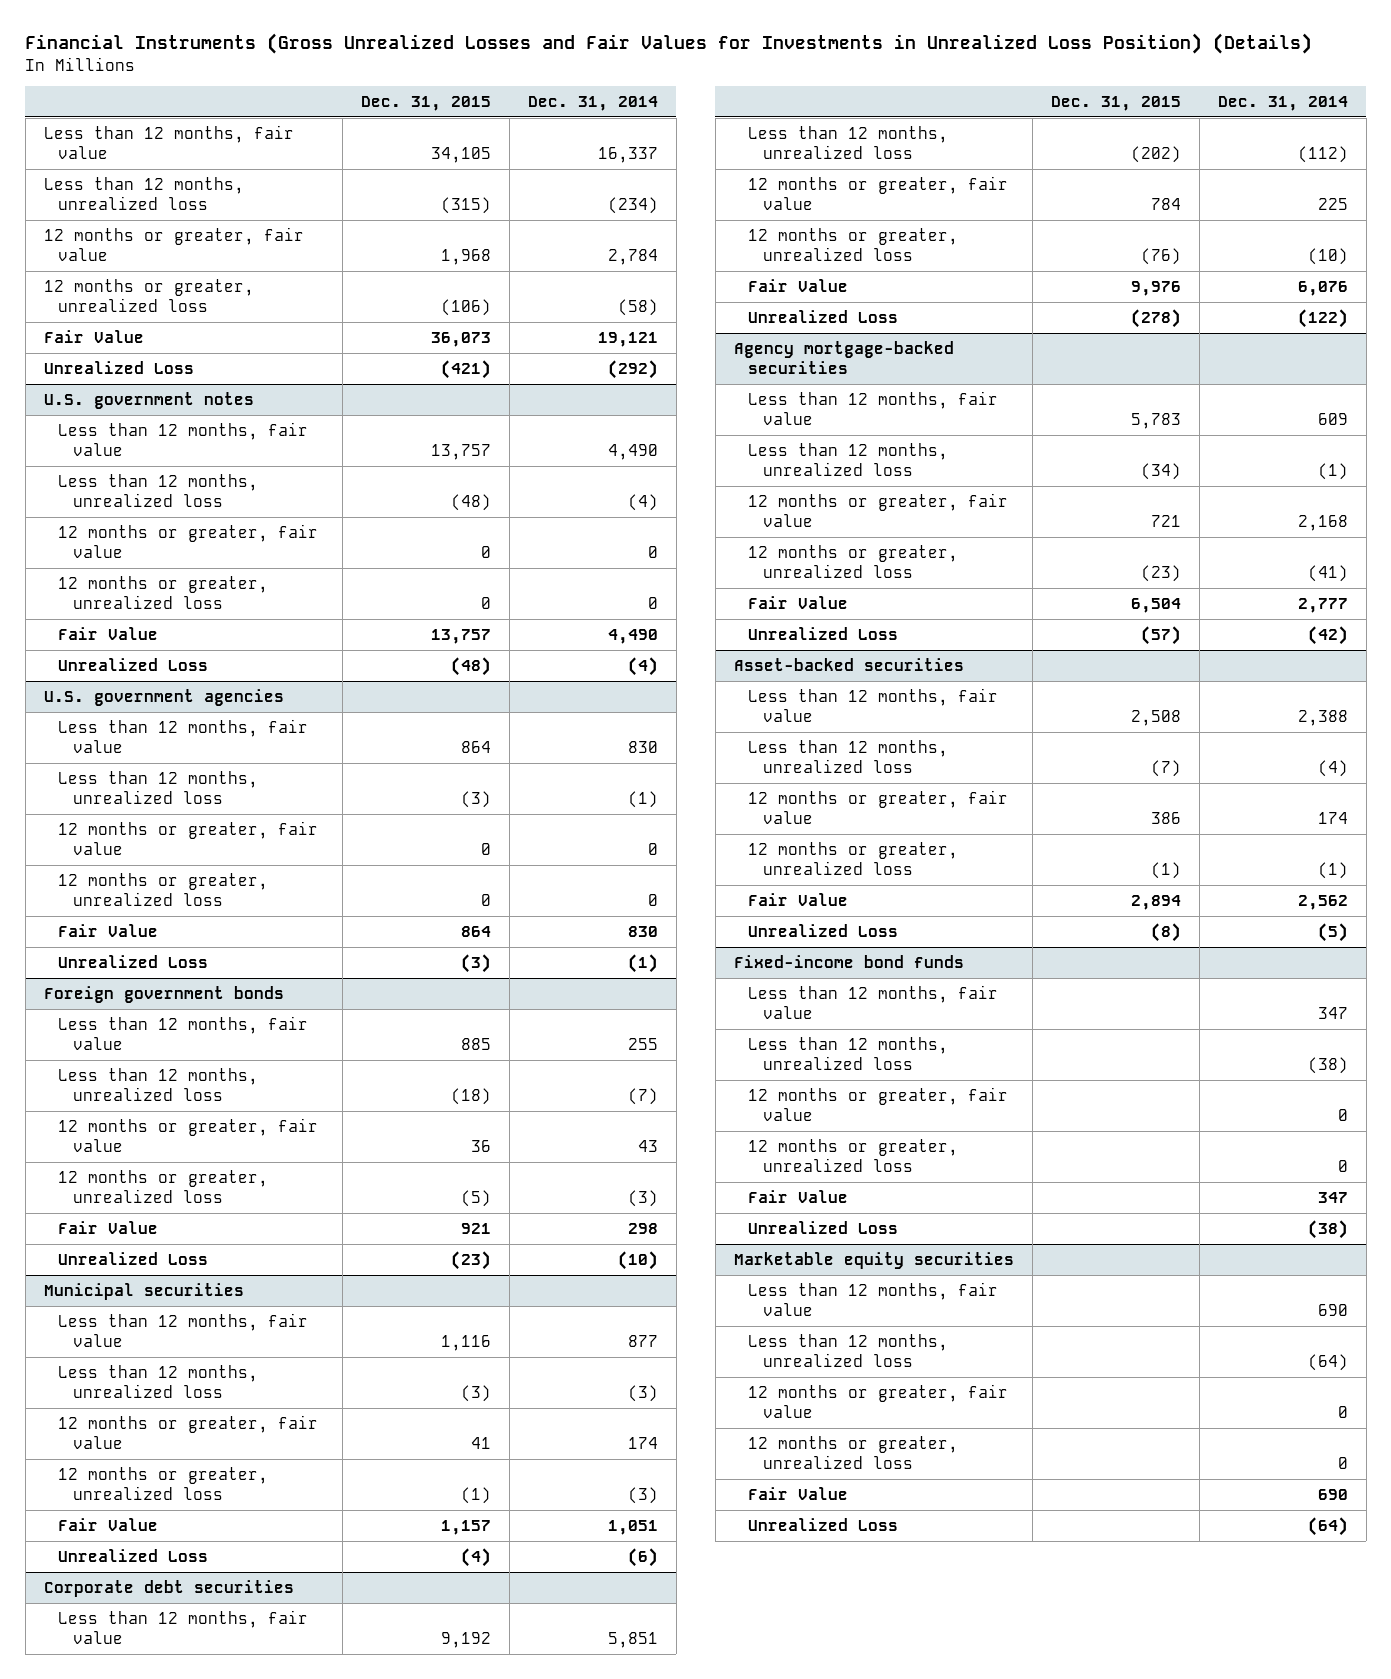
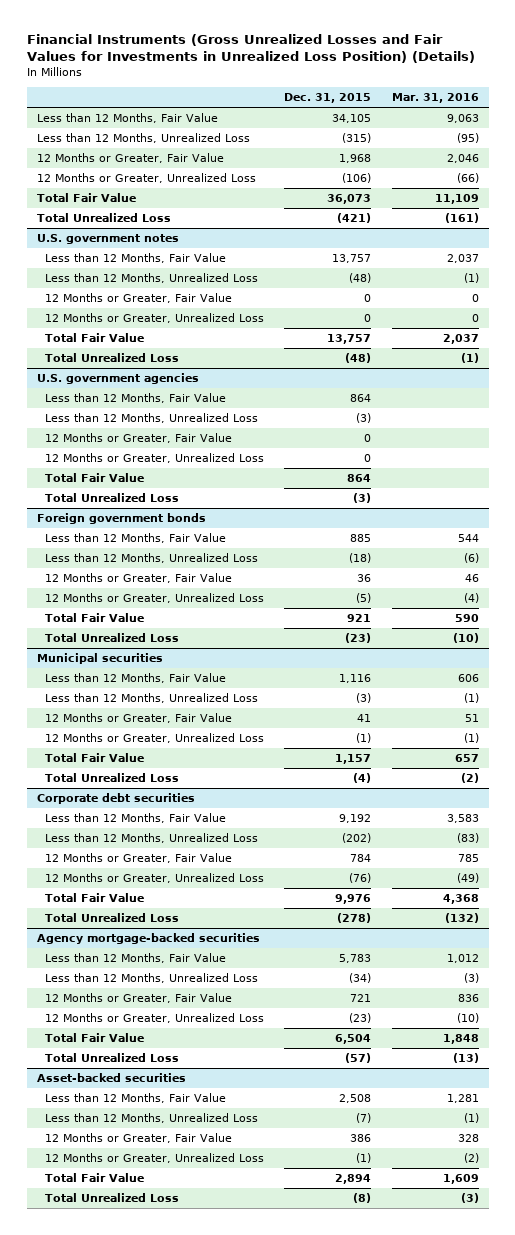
[527,96,658,112] Dec. 31, 2014 -> none
none -> [391,92,479,103] Mar. 31, 2016
[43,124,294,159] Less than 12 months, fair value -> [36,113,218,124] Less than 12 Months, Fair Value
[43,176,244,210] Less than 12 months, unrealized loss -> [36,133,250,144] Less than 12 Months, Unrealized Loss
[43,226,304,261] 12 months or greater, fair value -> [36,153,224,164] 12 Months or Greater, Fair Value
[43,278,254,312] 12 months or greater, unrealized loss -> [36,173,256,184] 12 Months or Greater, Unrealized Loss
[43,329,144,343] Fair Value -> [36,193,136,203] Total Fair Value
[43,360,194,374] Unrealized Loss -> [36,213,171,223] Total Unrealized Loss
[58,421,309,456] Less than 12 months, fair value -> [44,253,226,264] Less than 12 Months, Fair Value
[58,473,259,507] Less than 12 months, unrealized loss -> [44,273,258,284] Less than 12 Months, Unrealized Loss
[58,523,319,558] 12 months or greater, fair value -> [44,293,232,304] 12 Months or Greater, Fair Value
[58,575,269,609] 12 months or greater, unrealized loss -> [44,313,264,324] 12 Months or Greater, Unrealized Loss
[58,626,159,640] Fair Value -> [44,333,144,343] Total Fair Value
[58,657,209,671] Unrealized Loss -> [44,353,179,363] Total Unrealized Loss
[58,718,309,753] Less than 12 months, fair value -> [44,393,226,404] Less than 12 Months, Fair Value
[58,770,259,804] Less than 12 months, unrealized loss -> [44,413,258,424] Less than 12 Months, Unrealized Loss
[58,820,319,855] 12 months or greater, fair value -> [44,433,232,444] 12 Months or Greater, Fair Value
[58,872,269,906] 12 months or greater, unrealized loss -> [44,453,264,464] 12 Months or Greater, Unrealized Loss
[58,923,159,937] Fair Value -> [44,473,144,483] Total Fair Value
[58,954,209,968] Unrealized Loss -> [44,493,179,503] Total Unrealized Loss
[58,1015,309,1050] Less than 12 months, fair value -> [44,533,226,544] Less than 12 Months, Fair Value
[58,1067,259,1101] Less than 12 months, unrealized loss -> [44,553,258,564] Less than 12 Months, Unrealized Loss
[58,1117,319,1152] 12 months or greater, fair value -> [44,573,232,584] 12 Months or Greater, Fair Value
[58,1169,269,1203] 12 months or greater, unrealized loss -> [44,593,264,604] 12 Months or Greater, Unrealized Loss
[58,1220,159,1234] Fair Value -> [44,613,144,623] Total Fair Value
[58,1251,209,1265] Unrealized Loss -> [44,633,179,643] Total Unrealized Loss
[58,1312,309,1347] Less than 12 months, fair value -> [44,673,226,684] Less than 12 Months, Fair Value
[58,1364,259,1398] Less than 12 months, unrealized loss -> [44,693,258,704] Less than 12 Months, Unrealized Loss
[58,1414,319,1449] 12 months or greater, fair value -> [44,713,232,724] 12 Months or Greater, Fair Value
[58,1466,269,1500] 12 months or greater, unrealized loss -> [44,733,264,744] 12 Months or Greater, Unrealized Loss
[58,1517,159,1531] Fair Value -> [44,753,144,763] Total Fair Value
[58,1548,209,1562] Unrealized Loss -> [44,773,179,783] Total Unrealized Loss
[58,1609,309,1644] Less than 12 months, fair value -> [44,813,226,824] Less than 12 Months, Fair Value
[748,125,949,159] Less than 12 months, unrealized loss -> [44,833,258,844] Less than 12 Months, Unrealized Loss
[748,175,1009,210] 12 months or greater, fair value -> [44,853,232,864] 12 Months or Greater, Fair Value
[748,227,959,261] 12 months or greater, unrealized loss -> [44,873,264,884] 12 Months or Greater, Unrealized Loss
[748,278,849,292] Fair Value -> [44,893,144,903] Total Fair Value
[748,309,899,323] Unrealized Loss -> [44,913,179,923] Total Unrealized Loss
[748,390,999,425] Less than 12 months, fair value -> [44,953,226,964] Less than 12 Months, Fair Value
[748,442,949,476] Less than 12 months, unrealized loss -> [44,973,258,984] Less than 12 Months, Unrealized Loss
[748,492,1009,527] 12 months or greater, fair value -> [44,993,232,1004] 12 Months or Greater, Fair Value
[748,544,959,578] 12 months or greater, unrealized loss -> [44,1013,264,1024] 12 Months or Greater, Unrealized Loss
[748,595,849,609] Fair Value -> [44,1033,144,1043] Total Fair Value
[748,626,899,640] Unrealized Loss -> [44,1053,179,1063] Total Unrealized Loss
[733,954,964,968] Fixed-income bond funds -> none
[748,984,999,1019] Less than 12 months, fair value -> none
[748,1036,949,1070] Less than 12 months, unrealized loss -> none
[748,1086,1009,1121] 12 months or greater, fair value -> none
[748,1138,959,1172] 12 months or greater, unrealized loss -> none
[748,1189,849,1203] Fair Value -> none
[748,1220,899,1234] Unrealized Loss -> none
[733,1251,1014,1269] Marketable equity securities -> none
[748,1281,999,1316] Less than 12 months, fair value -> none
[748,1333,949,1367] Less than 12 months, unrealized loss -> none
[748,1383,1009,1418] 12 months or greater, fair value -> none
[748,1435,959,1469] 12 months or greater, unrealized loss -> none
[748,1486,849,1500] Fair Value -> none
[748,1517,899,1531] Unrealized Loss -> none
[748,687,999,722] Less than 12 months, fair value -> [44,1093,226,1104] Less than 12 Months, Fair Value
[748,739,949,773] Less than 12 months, unrealized loss -> [44,1113,258,1124] Less than 12 Months, Unrealized Loss
[748,789,1009,824] 12 months or greater, fair value -> [44,1133,232,1144] 12 Months or Greater, Fair Value
[748,841,959,875] 12 months or greater, unrealized loss -> [44,1153,264,1164] 12 Months or Greater, Unrealized Loss
[748,892,849,906] Fair Value -> [44,1173,144,1183] Total Fair Value
[748,923,899,937] Unrealized Loss -> [44,1193,179,1203] Total Unrealized Loss

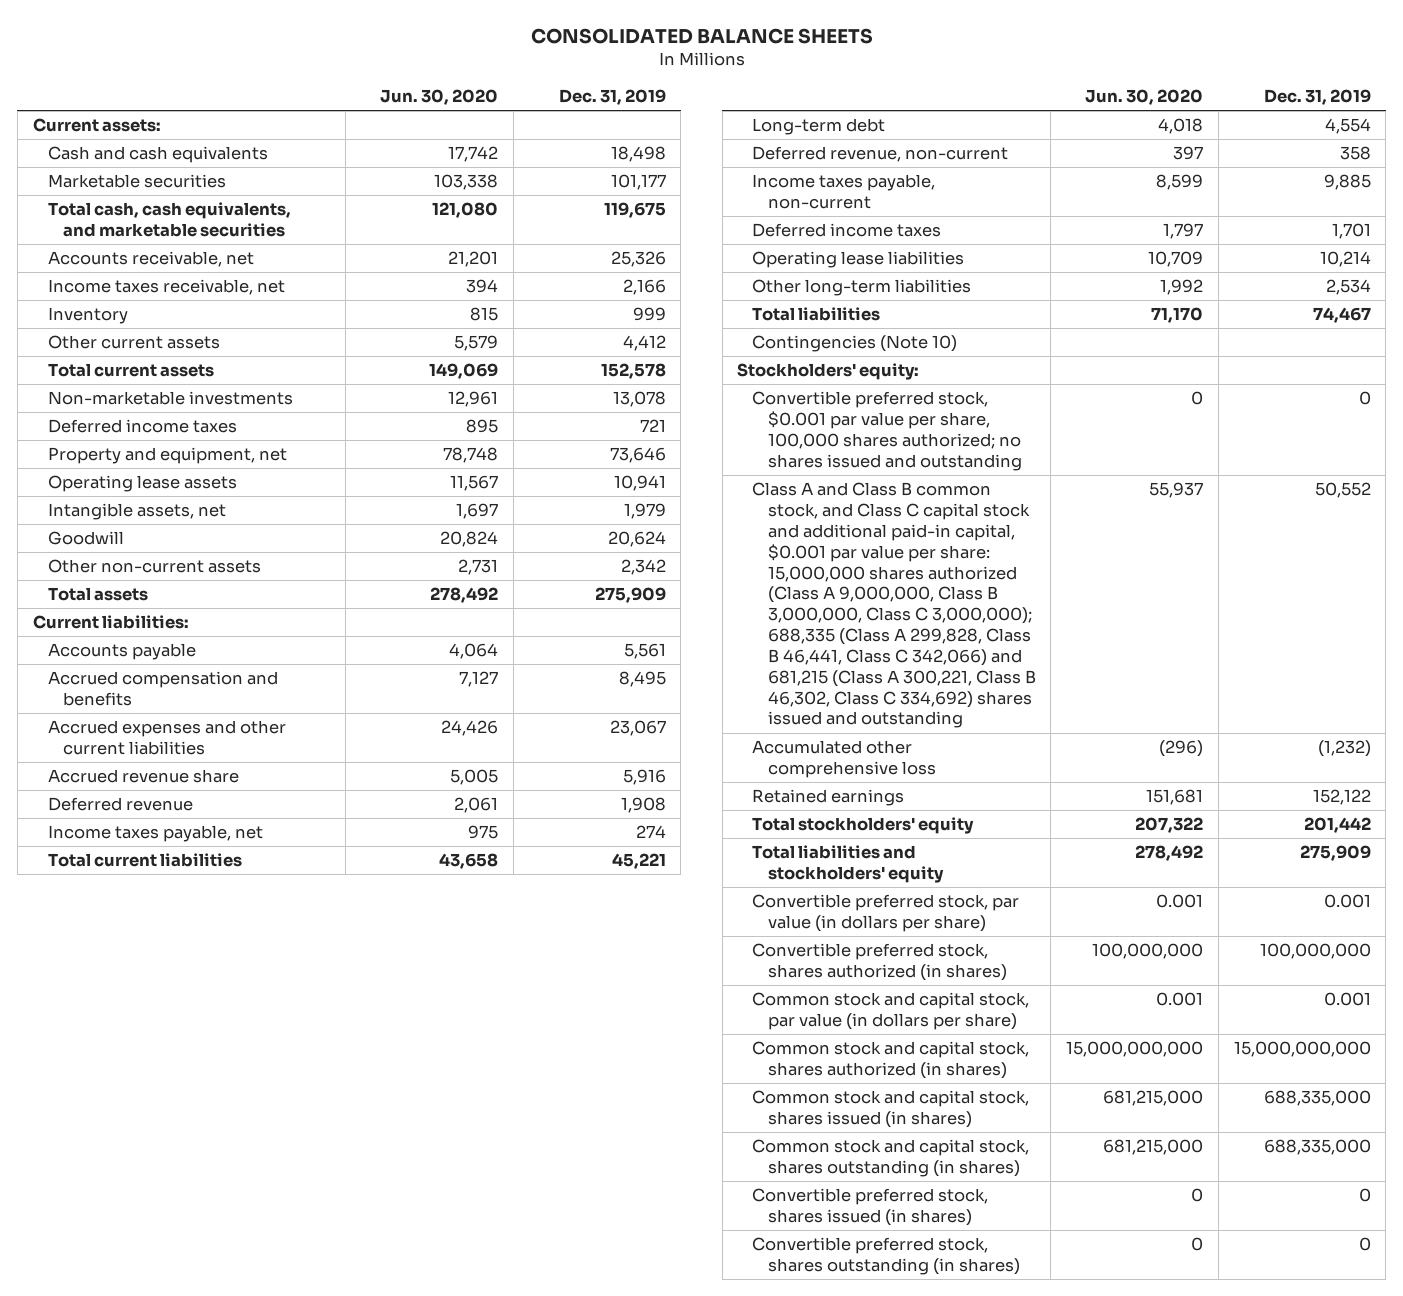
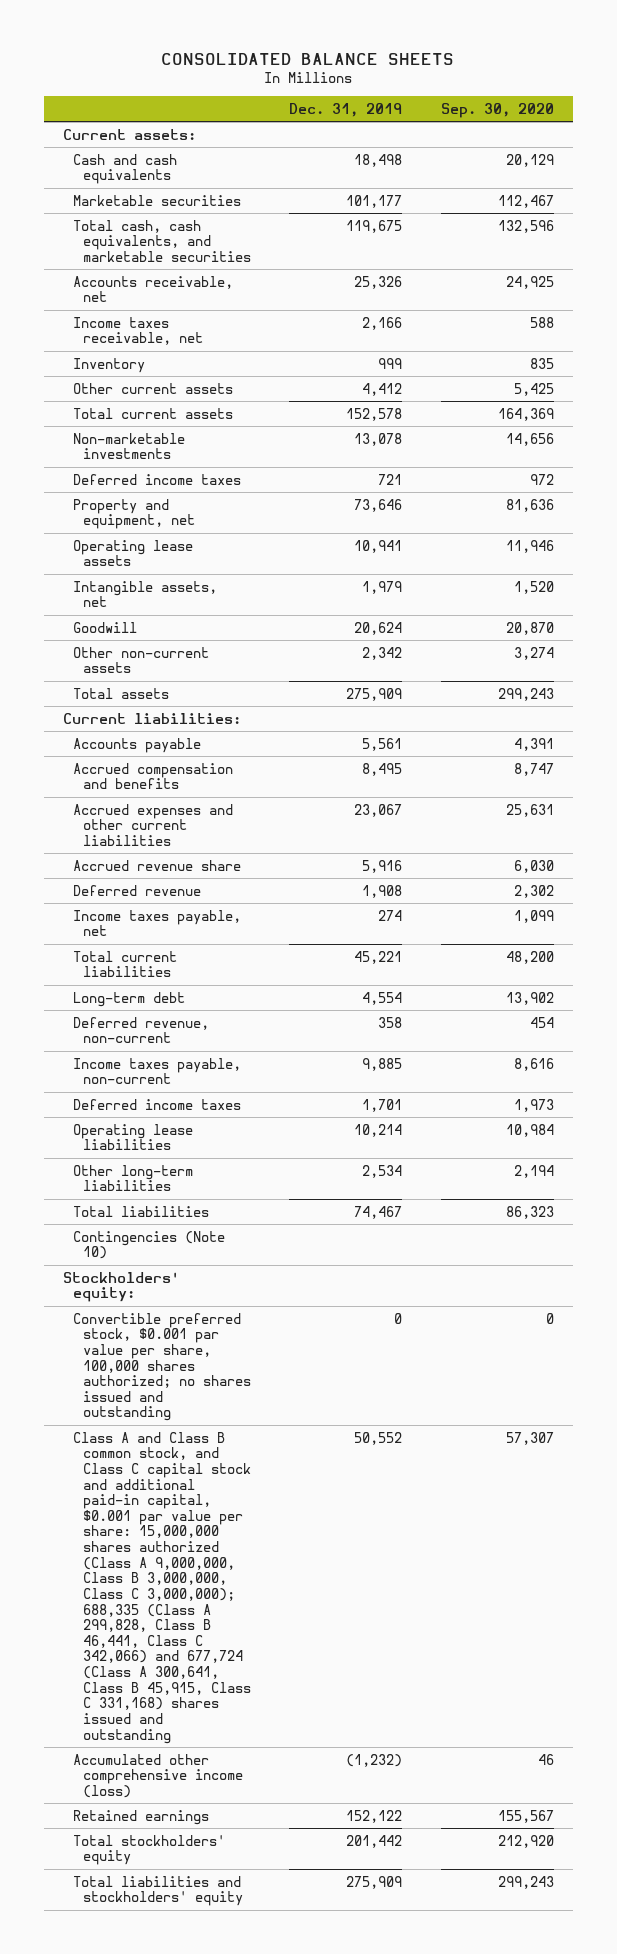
[380,88,499,105] Jun. 30, 2020 -> none
none -> [440,102,554,118] Sep. 30, 2020
[752,482,1036,729] Class A and Class B common stock, and Class C capital stock and additional paid-in capital, $0.001 par value per share: 15,000,000 shares authorized (Class A 9,000,000, Class B 3,000,000, Class C 3,000,000); 688,335 (Class A 299,828, Class B 46,441, Class C 342,066) and 681,215 (Class A 300,221, Class B 46,302, Class C 334,692) shares issued and outstanding -> [73,1431,252,1744] Class A and Class B common stock, and Class C capital stock and additional paid-in capital, $0.001 par value per share: 15,000,000 shares authorized (Class A 9,000,000, Class B 3,000,000, Class C 3,000,000); 688,335 (Class A 299,828, Class B 46,441, Class C 342,066) and 677,724 (Class A 300,641, Class B 45,915, Class C 331,168) shares issued and outstanding
[752,740,936,779] Accumulated other comprehensive loss -> [73,1753,244,1798] Accumulated other comprehensive income (loss)
[752,894,1020,933] Convertible preferred stock, par value (in dollars per share) -> none
[752,943,1007,982] Convertible preferred stock, shares authorized (in shares) -> none
[752,992,1030,1031] Common stock and capital stock, par value (in dollars per share) -> none
[752,1041,1030,1080] Common stock and capital stock, shares authorized (in shares) -> none
[752,1090,1030,1129] Common stock and capital stock, shares issued (in shares) -> none
[752,1139,1030,1178] Common stock and capital stock, shares outstanding (in shares) -> none
[752,1188,989,1227] Convertible preferred stock, shares issued (in shares) -> none
[752,1237,1020,1276] Convertible preferred stock, shares outstanding (in shares) -> none

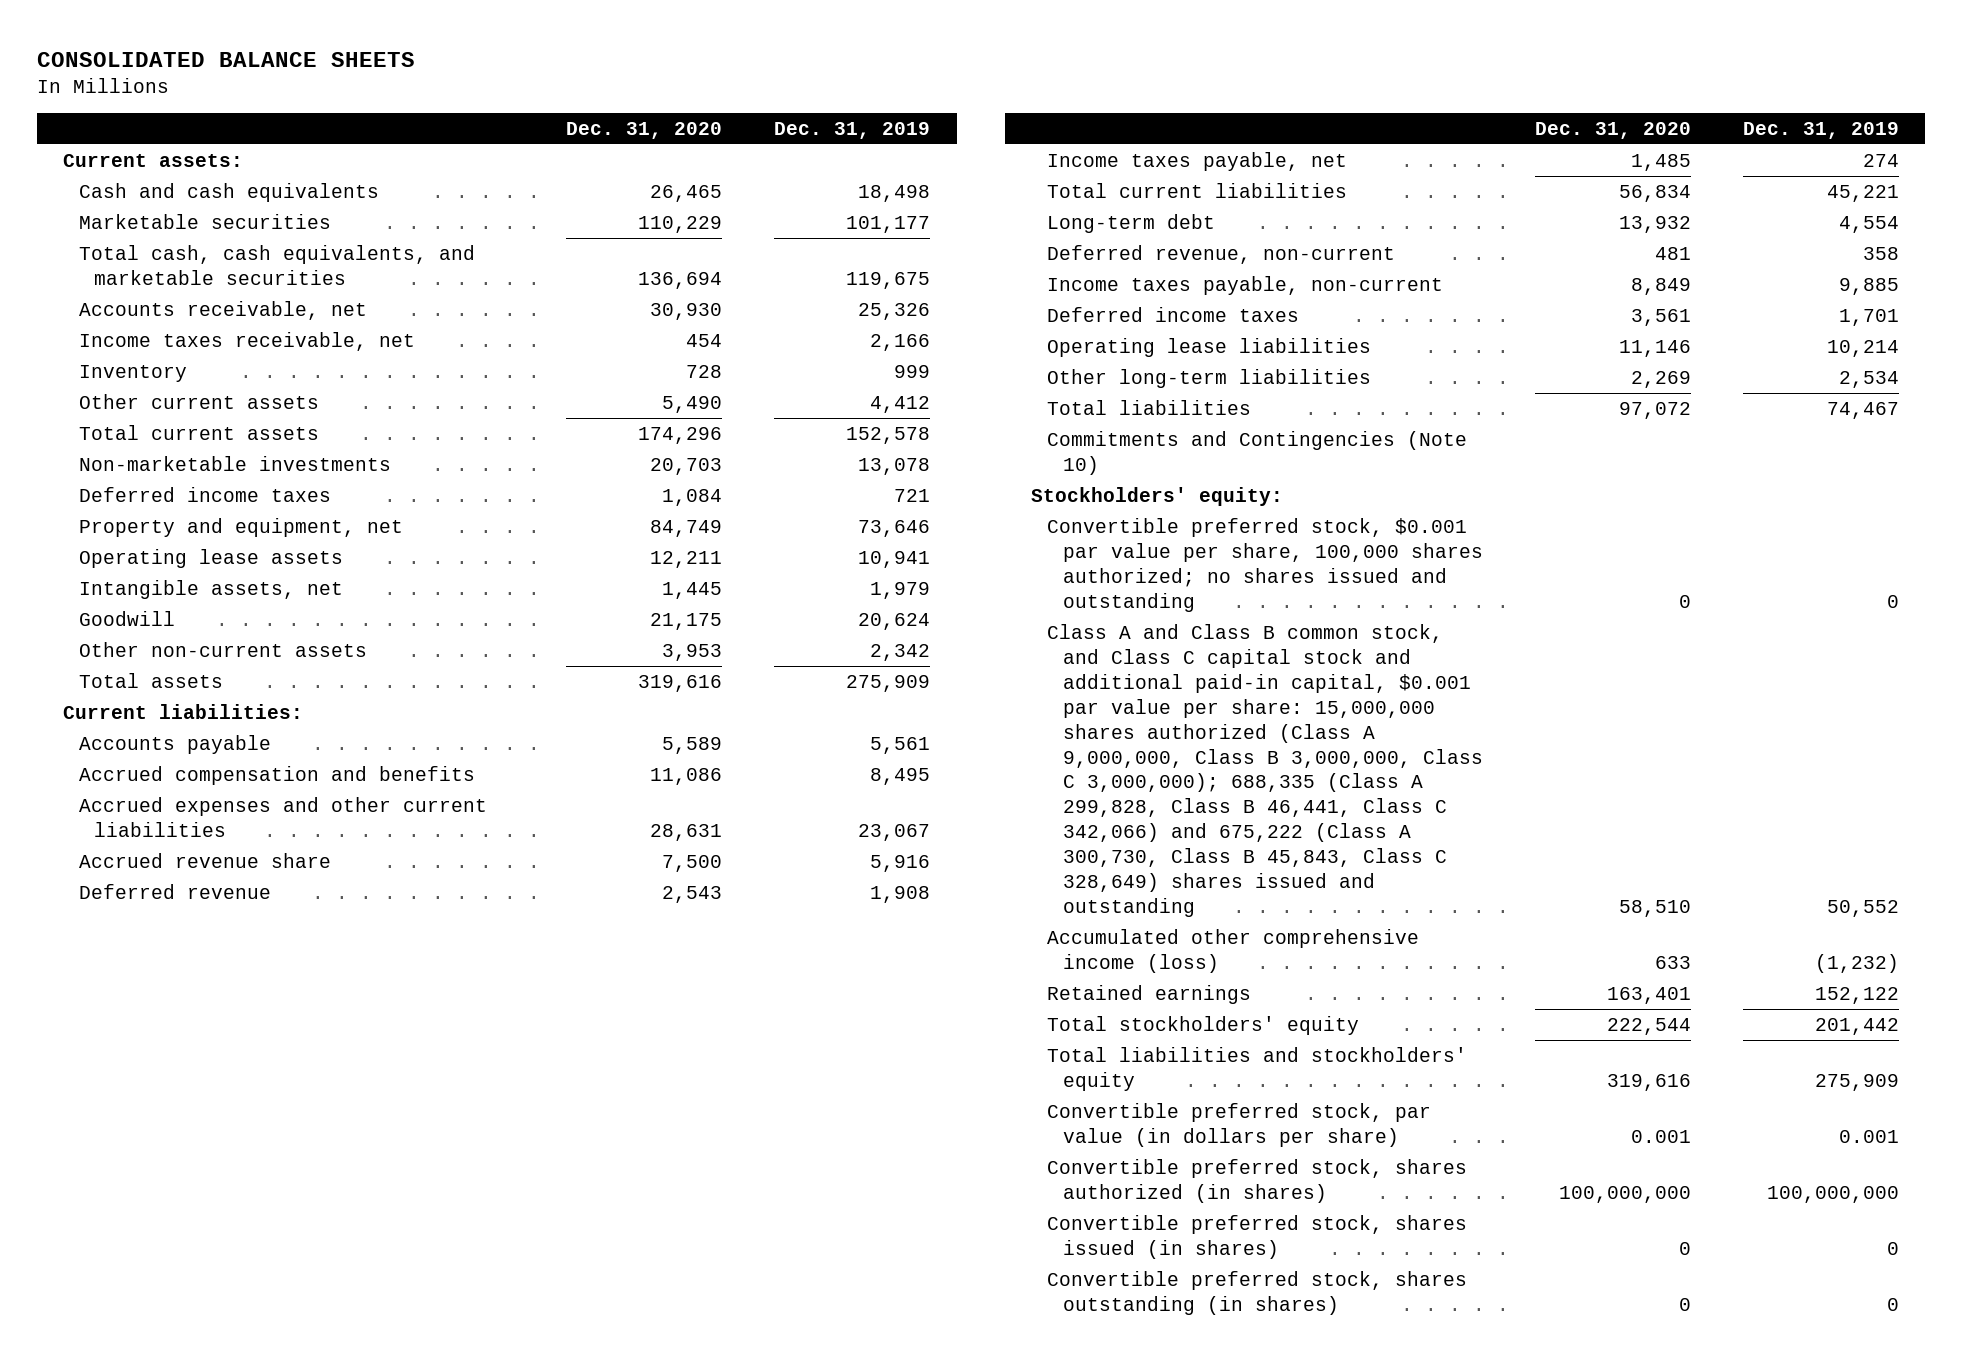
[440,102,554,118] Sep. 30, 2020 -> none
none -> [566,121,723,139] Dec. 31, 2020
[73,1230,226,1260] Contingencies (Note 10) -> [1046,431,1467,476] Commitments and Contingencies (Note 10)
[73,1431,252,1744] Class A and Class B common stock, and Class C capital stock and additional paid-in capital, $0.001 par value per share: 15,000,000 shares authorized (Class A 9,000,000, Class B 3,000,000, Class C 3,000,000); 688,335 (Class A 299,828, Class B 46,441, Class C 342,066) and 677,724 (Class A 300,641, Class B 45,915, Class C 331,168) shares issued and outstanding -> [1046,624,1483,917] Class A and Class B common stock, and Class C capital stock and additional paid-in capital, $0.001 par value per share: 15,000,000 shares authorized (Class A 9,000,000, Class B 3,000,000, Class C 3,000,000); 688,335 (Class A 299,828, Class B 46,441, Class C 342,066) and 675,222 (Class A 300,730, Class B 45,843, Class C 328,649) shares issued and outstanding
none -> [1046,1103,1431,1148] Convertible preferred stock, par value (in dollars per share)
none -> [1046,1159,1467,1204] Convertible preferred stock, shares authorized (in shares)
none -> [1046,1215,1467,1260] Convertible preferred stock, shares issued (in shares)
none -> [1046,1271,1467,1316] Convertible preferred stock, shares outstanding (in shares)

